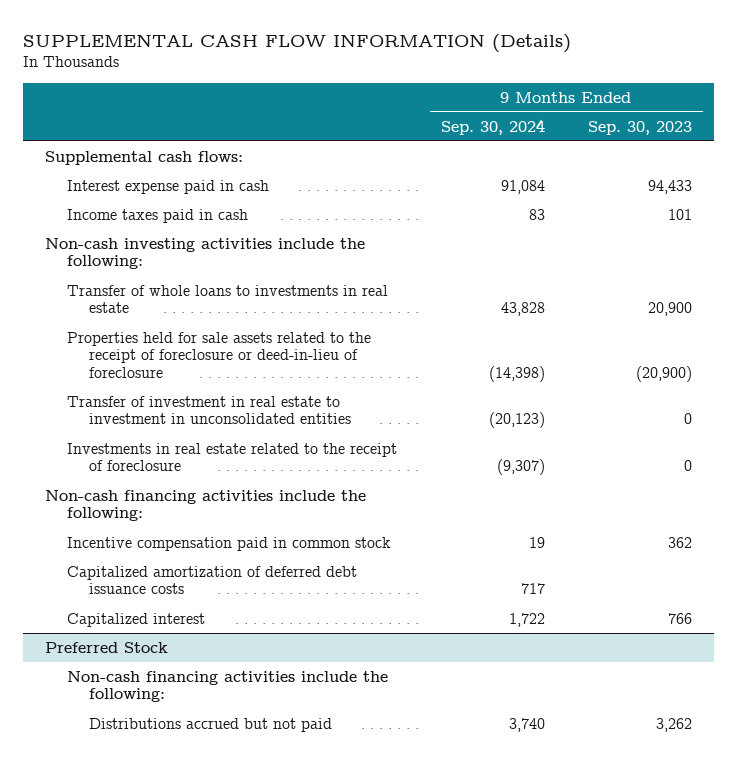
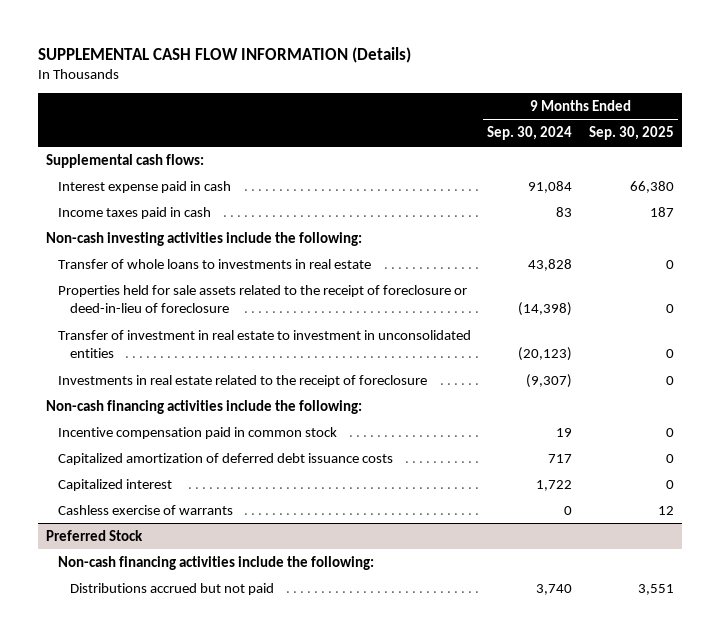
[588,120,693,135] Sep. 30, 2023 -> none
none -> [588,126,674,141] Sep. 30, 2025
none -> [57,504,233,515] Cashless exercise of warrants

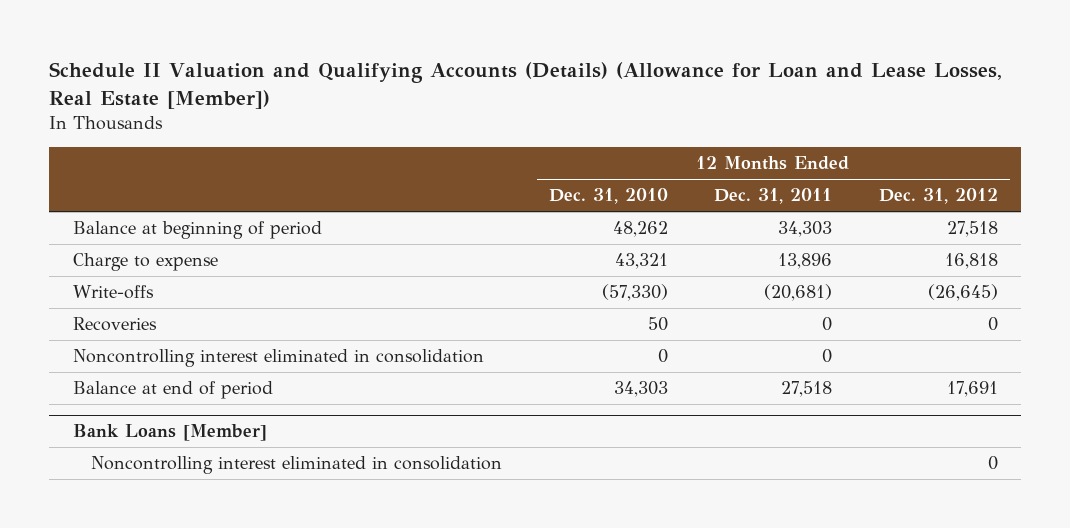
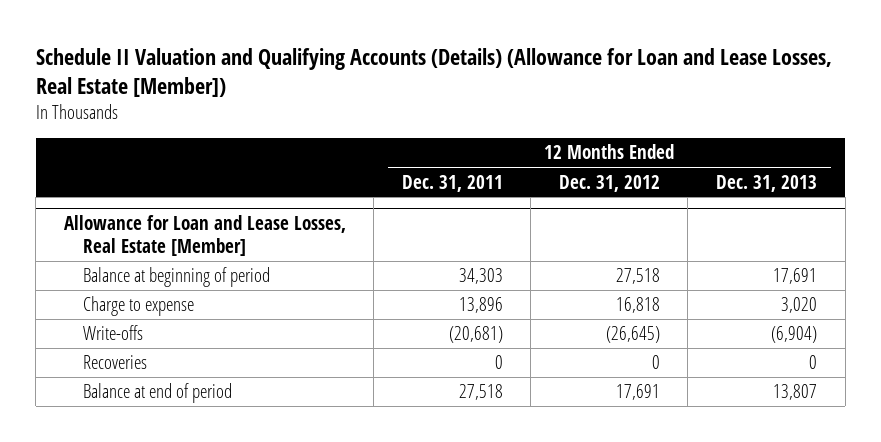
[548,188,668,205] Dec. 31, 2010 -> none
none -> [716,174,818,192] Dec. 31, 2013
none -> [63,214,346,257] Allowance for Loan and Lease Losses, Real Estate [Member]
[72,349,484,368] Noncontrolling interest eliminated in consolidation -> none
[72,424,267,442] Bank Loans [Member] -> none
[90,456,502,475] Noncontrolling interest eliminated in consolidation -> none

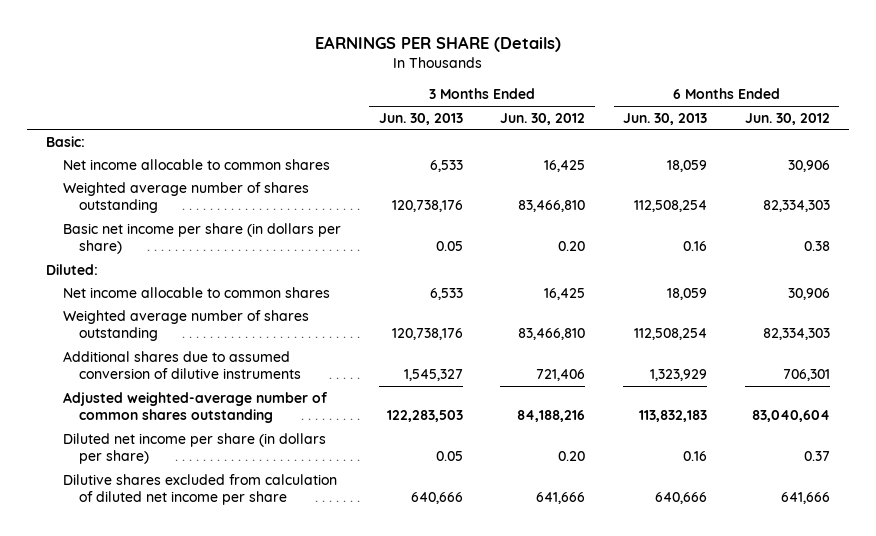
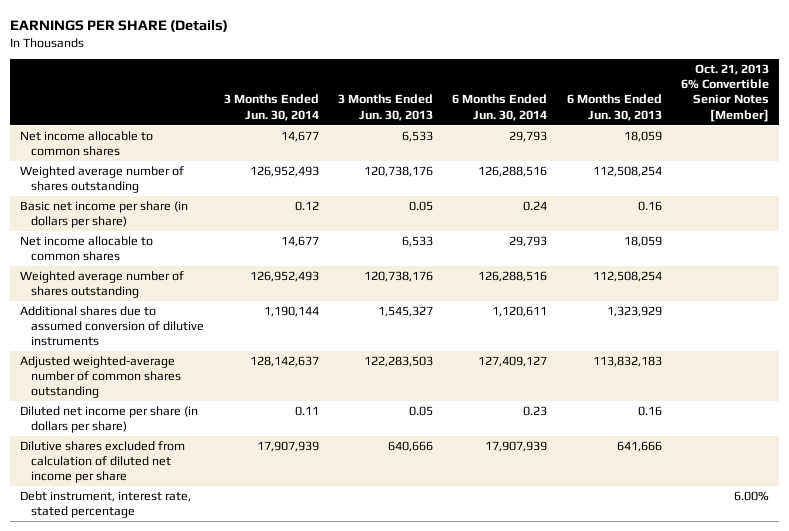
[500,112,586,125] Jun. 30, 2012 -> none
[744,112,830,125] Jun. 30, 2012 -> none
none -> [223,94,319,121] 3 Months Ended Jun. 30, 2014
none -> [452,94,548,121] 6 Months Ended Jun. 30, 2014
none -> [680,64,769,122] Oct. 21, 2013 6% Convertible Senior Notes [Member]
[45,135,85,147] Basic: -> none
[45,263,98,275] Diluted: -> none
[655,491,708,504] 640,666 -> [616,441,662,453] 641,666
none -> [20,491,192,519] Debt instrument, interest rate, stated percentage

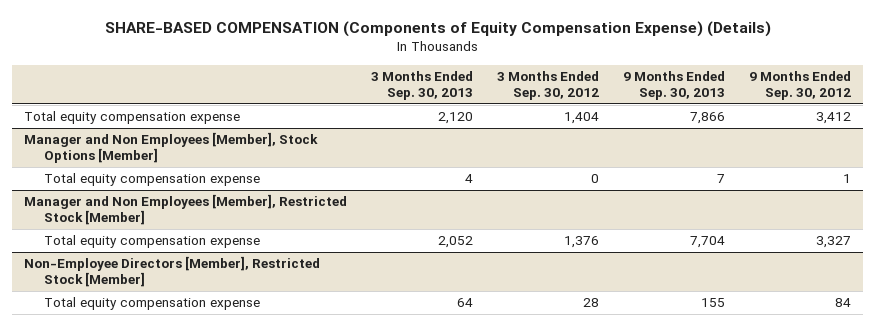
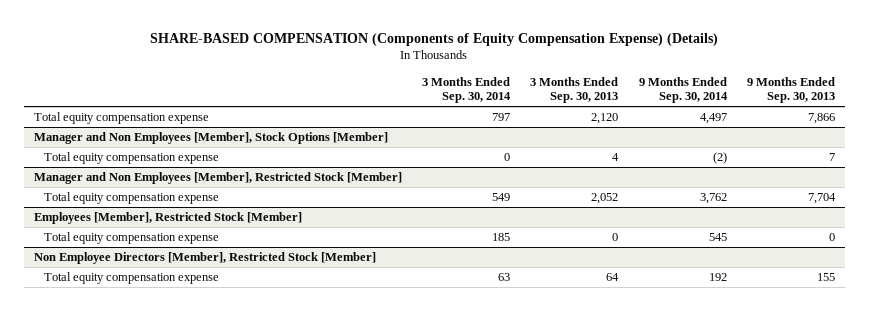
[497,71,600,101] 3 Months Ended Sep. 30, 2012 -> none
[749,71,852,101] 9 Months Ended Sep. 30, 2012 -> none
none -> [422,76,512,104] 3 Months Ended Sep. 30, 2014
none -> [638,76,728,104] 9 Months Ended Sep. 30, 2014
none -> [33,212,302,225] Employees [Member], Restricted Stock [Member]
none -> [43,232,219,245] Total equity compensation expense
[24,256,321,288] Non-Employee Directors [Member], Restricted Stock [Member] -> [33,252,376,265] Non Employee Directors [Member], Restricted Stock [Member]

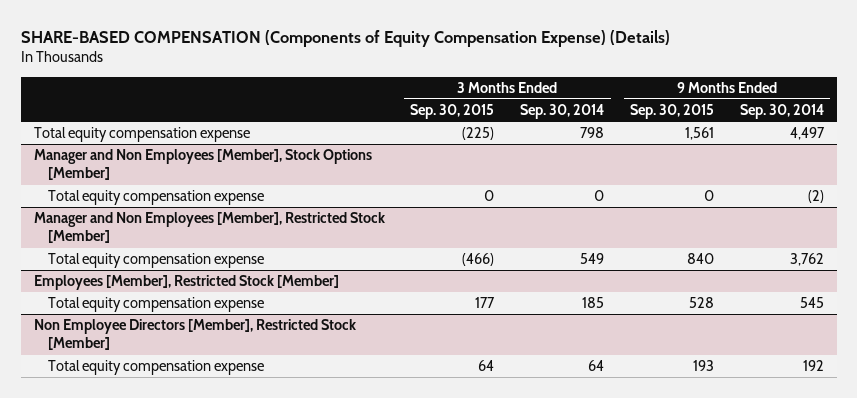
[530,76,619,104] 3 Months Ended Sep. 30, 2013 -> none
[746,76,835,104] 9 Months Ended Sep. 30, 2013 -> none
none -> [410,104,495,120] Sep. 30, 2015
none -> [630,104,715,120] Sep. 30, 2015
[492,113,511,122] 797 -> [580,127,605,139] 798
[498,273,511,282] 63 -> [588,360,605,372] 64

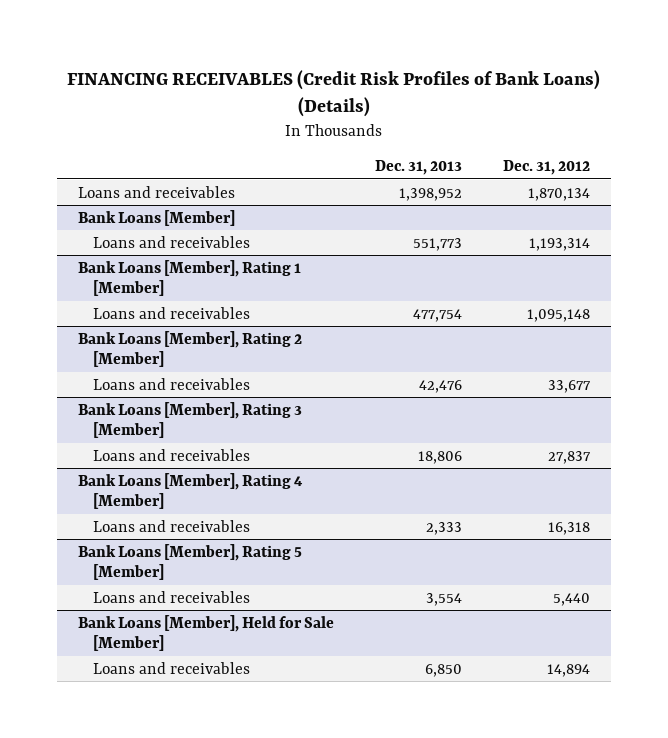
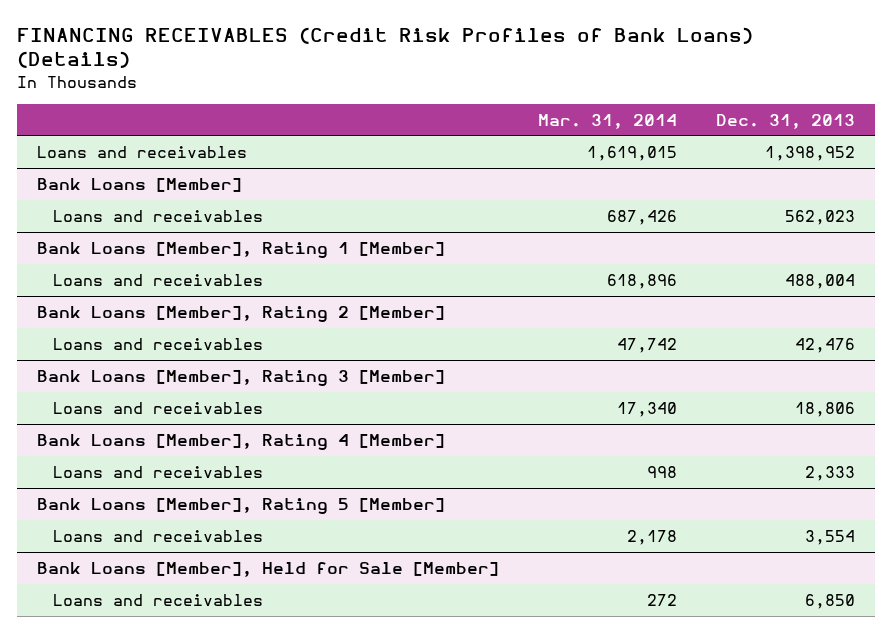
[503,160,591,176] Dec. 31, 2012 -> none
none -> [537,113,677,129] Mar. 31, 2014
[413,237,463,251] 551,773 -> [784,209,855,225] 562,023
[413,308,463,322] 477,754 -> [784,273,855,289] 488,004

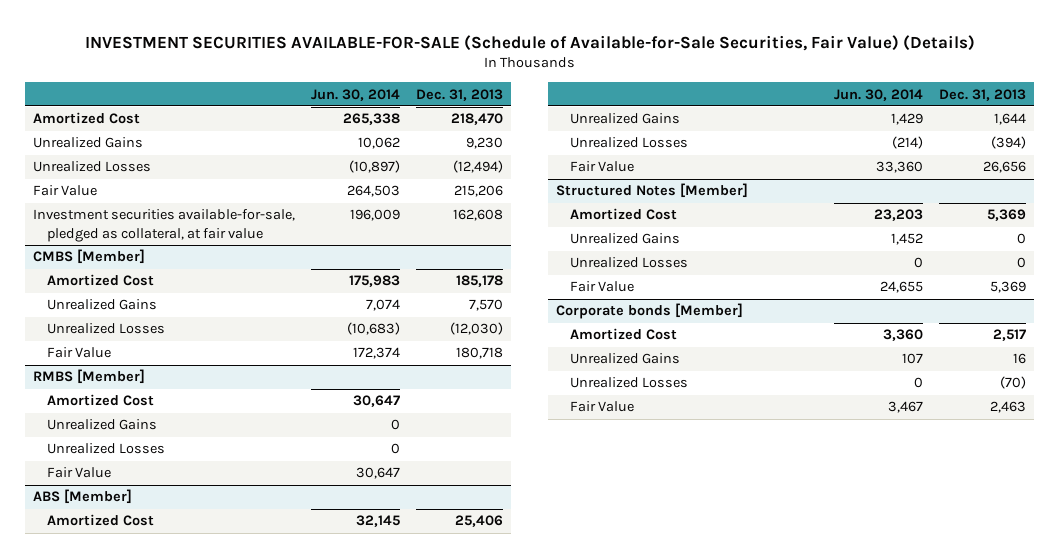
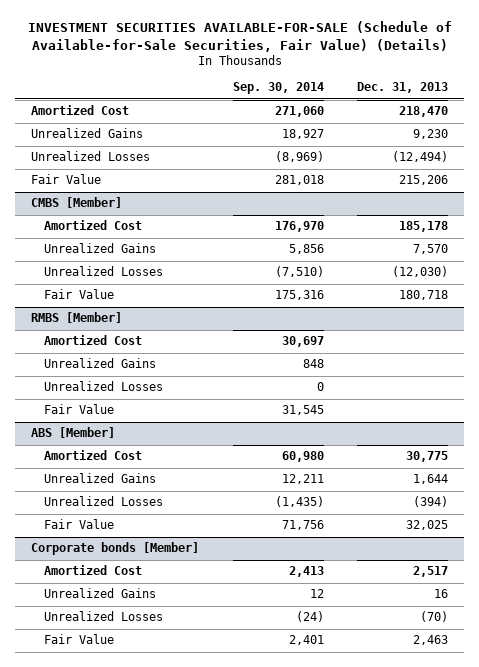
[310,88,400,101] Jun. 30, 2014 -> none
none -> [232,82,324,95] Sep. 30, 2014
[32,209,295,242] Investment securities available-for-sale, pledged as collateral, at fair value -> none
[455,515,504,528] 25,406 -> [405,451,448,463] 30,775
[556,183,749,199] Structured Notes [Member] -> none
[569,208,677,221] Amortized Cost -> none
[569,233,680,245] Unrealized Gains -> none
[569,257,688,269] Unrealized Losses -> none
[569,281,634,293] Fair Value -> none
[983,161,1027,174] 26,656 -> [405,520,448,531] 32,025

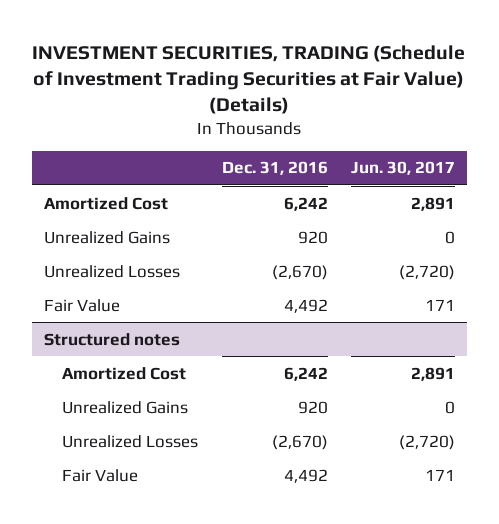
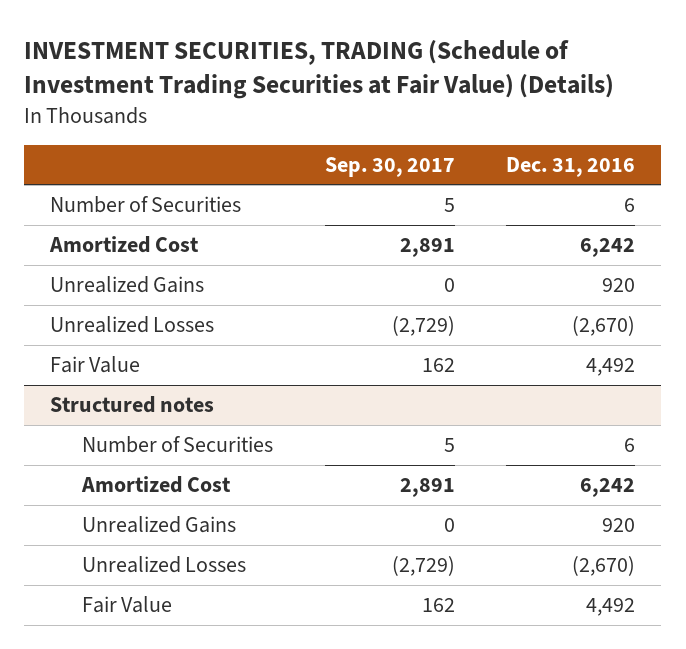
[350,161,455,176] Jun. 30, 2017 -> none
none -> [324,156,455,177] Sep. 30, 2017
none -> [50,196,242,214] Number of Securities
none -> [81,436,273,454] Number of Securities

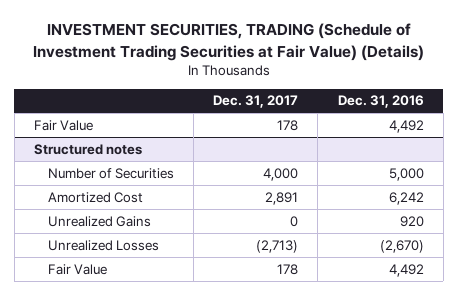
[324,156,455,177] Sep. 30, 2017 -> none
none -> [213,95,299,109] Dec. 31, 2017
[50,196,242,214] Number of Securities -> none
[49,236,200,254] Amortized Cost -> none
[50,276,205,294] Unrealized Gains -> none
[50,316,215,334] Unrealized Losses -> none
[624,438,636,453] 6 -> [388,167,424,181] 5,000

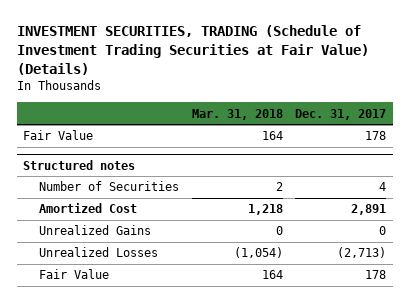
[337,95,424,109] Dec. 31, 2016 -> none
none -> [191,108,283,120] Mar. 31, 2018
[263,167,299,181] 4,000 -> [379,182,387,192] 4

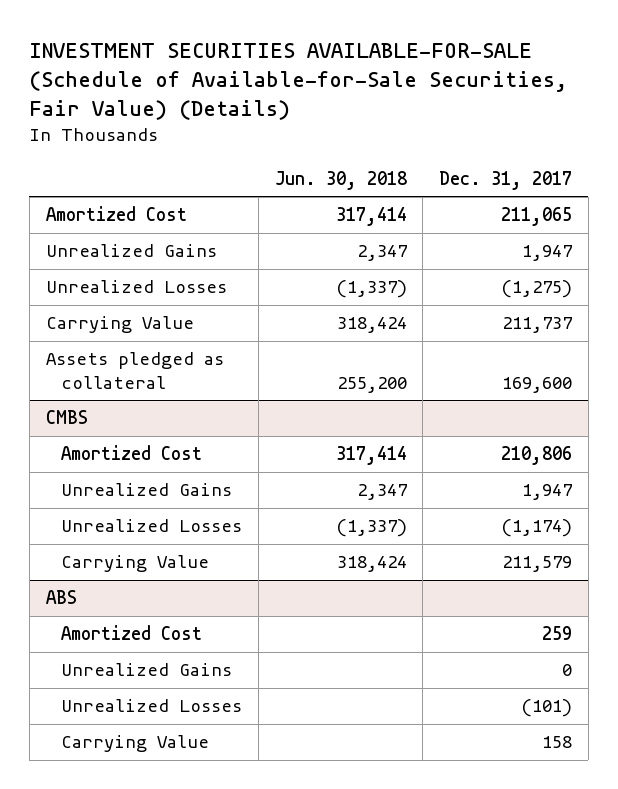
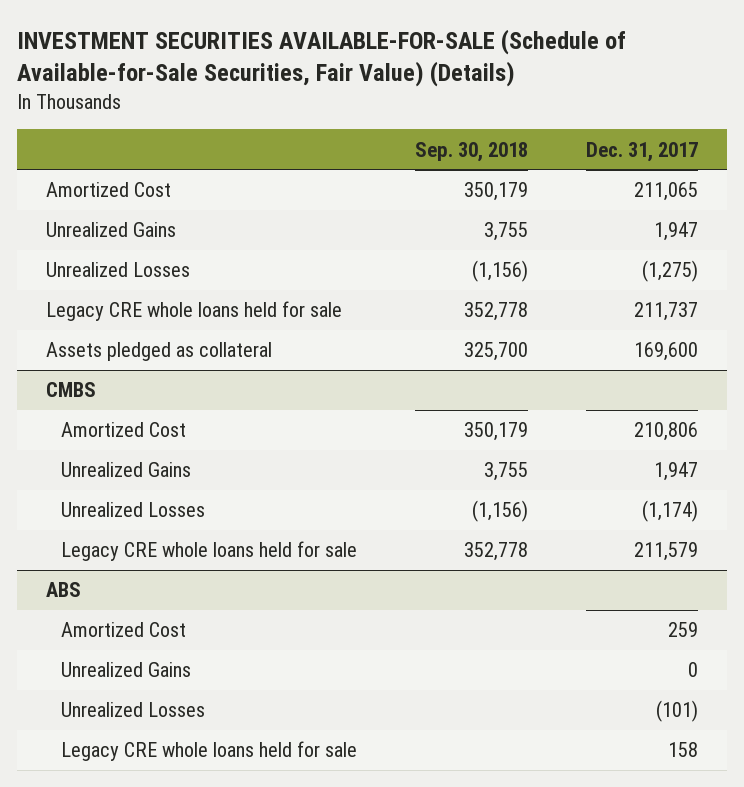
[274,170,407,190] Jun. 30, 2018 -> none
none -> [414,141,528,162] Sep. 30, 2018
[45,316,194,334] Carrying Value -> [45,301,342,322] Legacy CRE whole loans held for sale
[61,555,210,573] Carrying Value -> [60,541,357,562] Legacy CRE whole loans held for sale
[61,735,210,753] Carrying Value -> [60,741,357,762] Legacy CRE whole loans held for sale

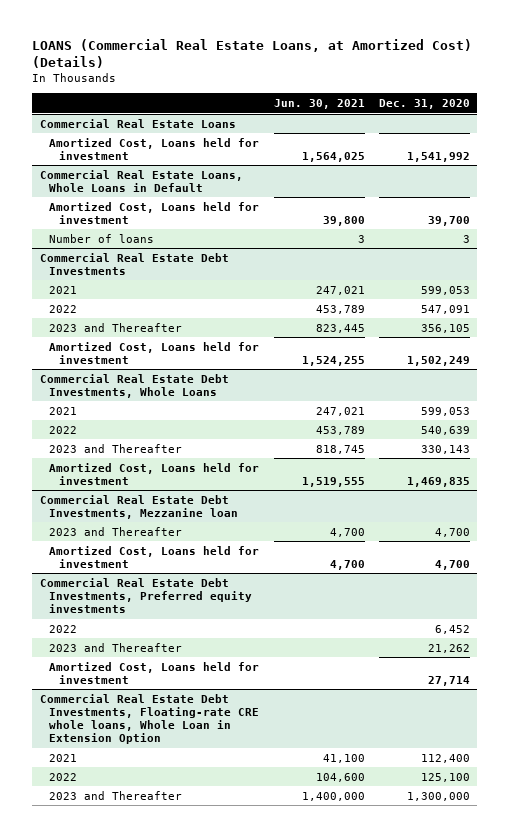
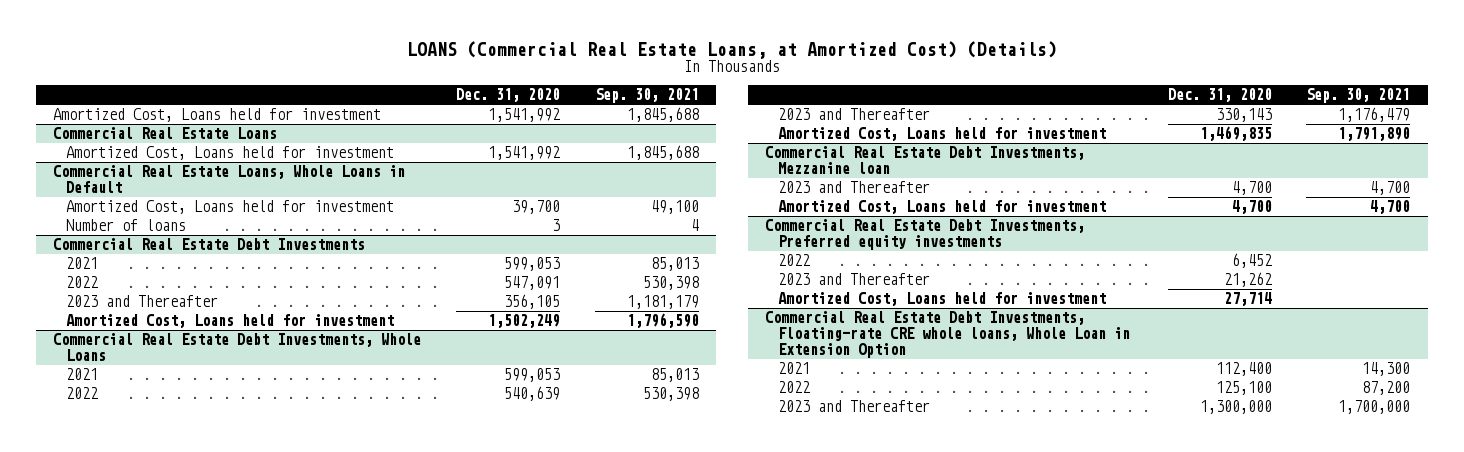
[273,98,365,109] Jun. 30, 2021 -> none
none -> [594,88,699,104] Sep. 30, 2021
none -> [53,108,382,123] Amortized Cost, Loans held for investment

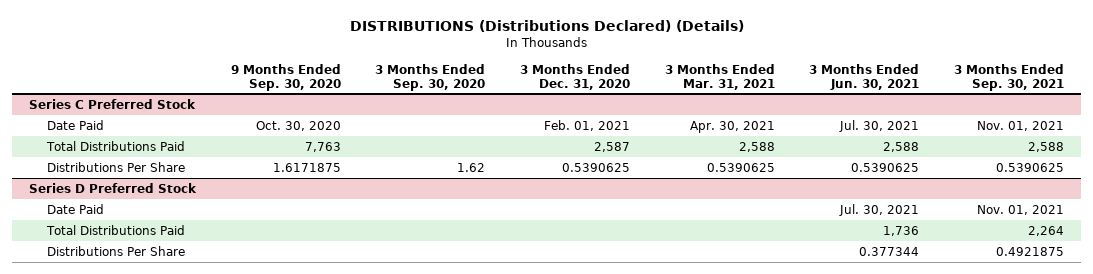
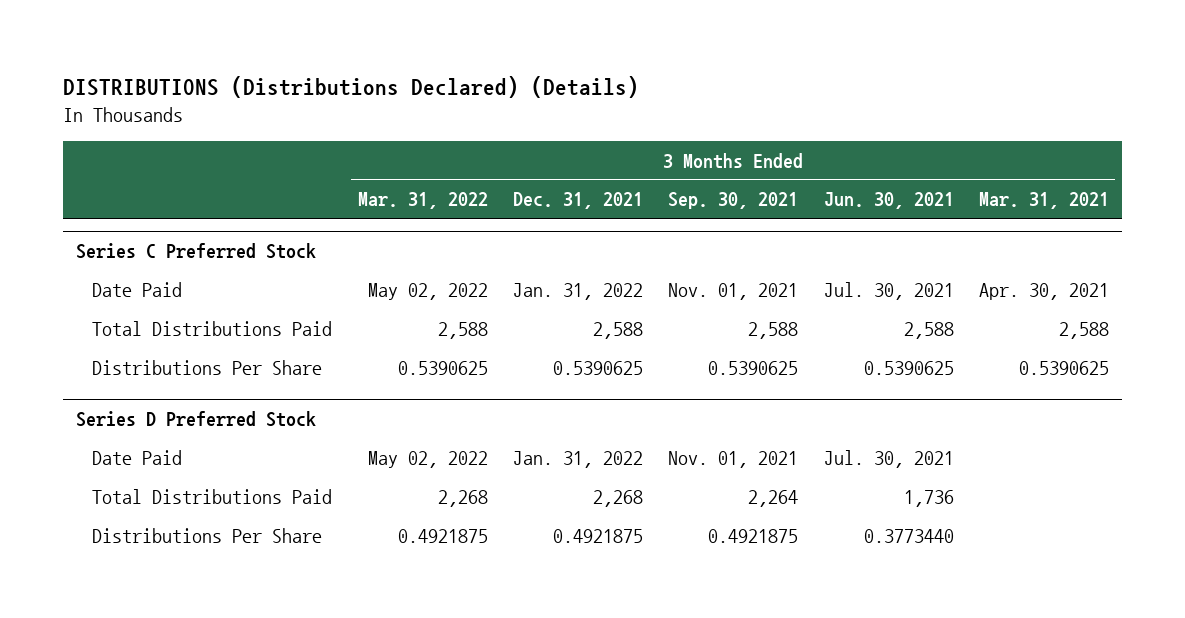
[230,63,341,91] 9 Months Ended Sep. 30, 2020 -> none
[375,63,486,91] 3 Months Ended Sep. 30, 2020 -> none
[520,63,631,90] 3 Months Ended Dec. 31, 2020 -> none
none -> [357,192,488,210] Mar. 31, 2022
none -> [512,192,643,210] Dec. 31, 2021
[859,246,920,256] 0.377344 -> [863,528,954,543] 0.3773440

